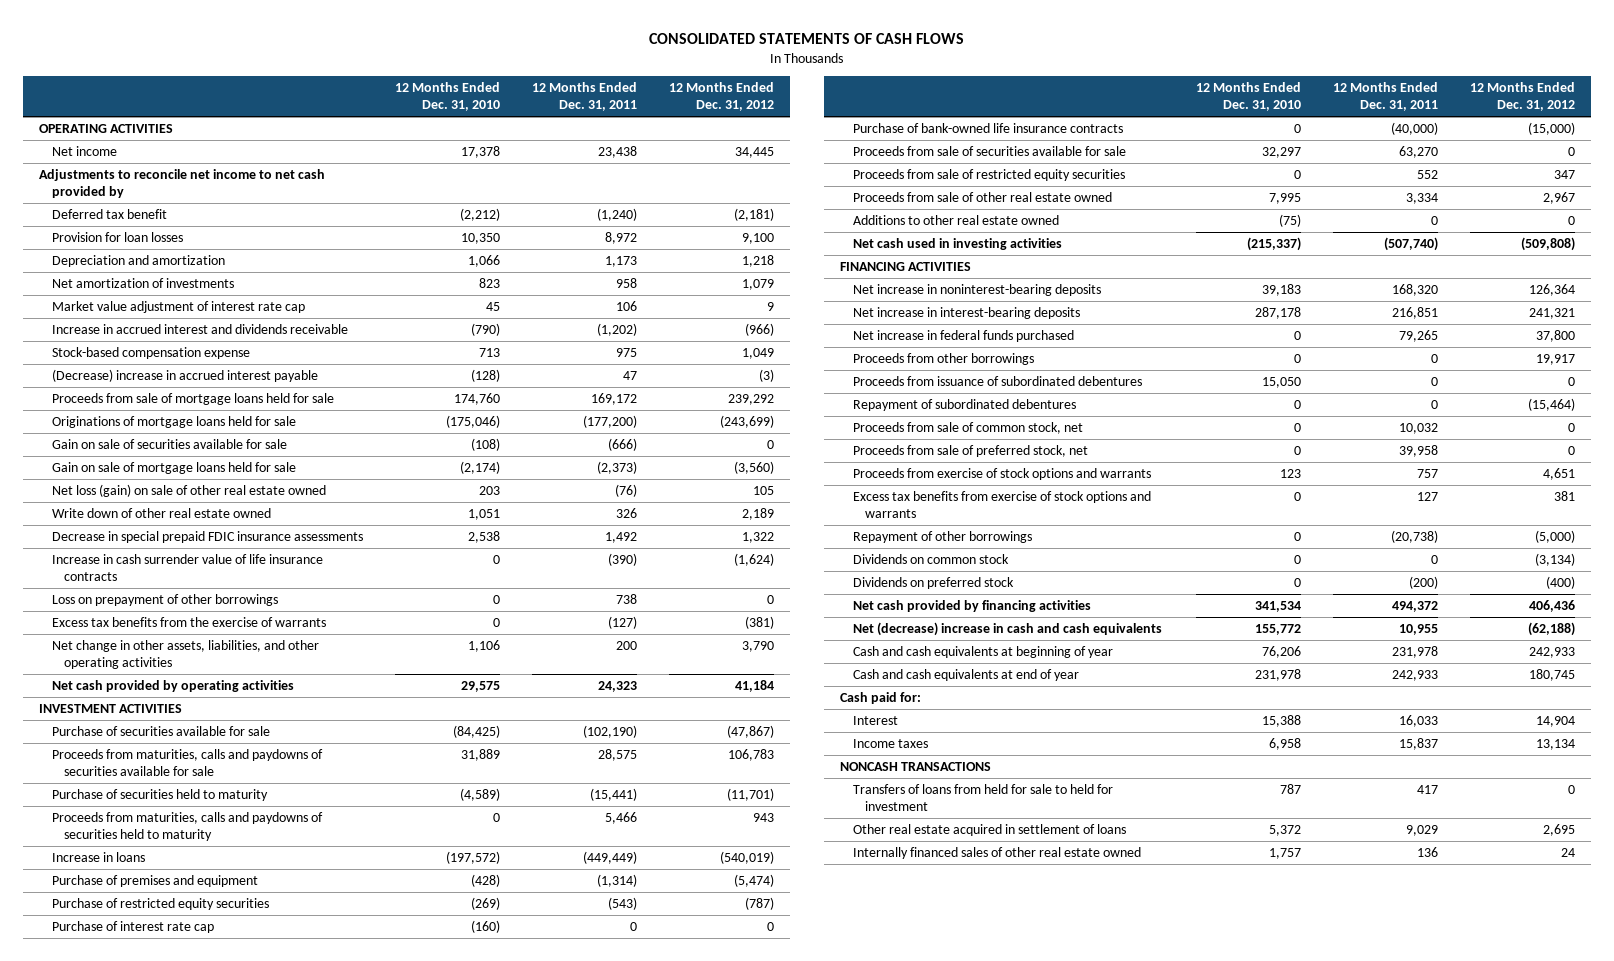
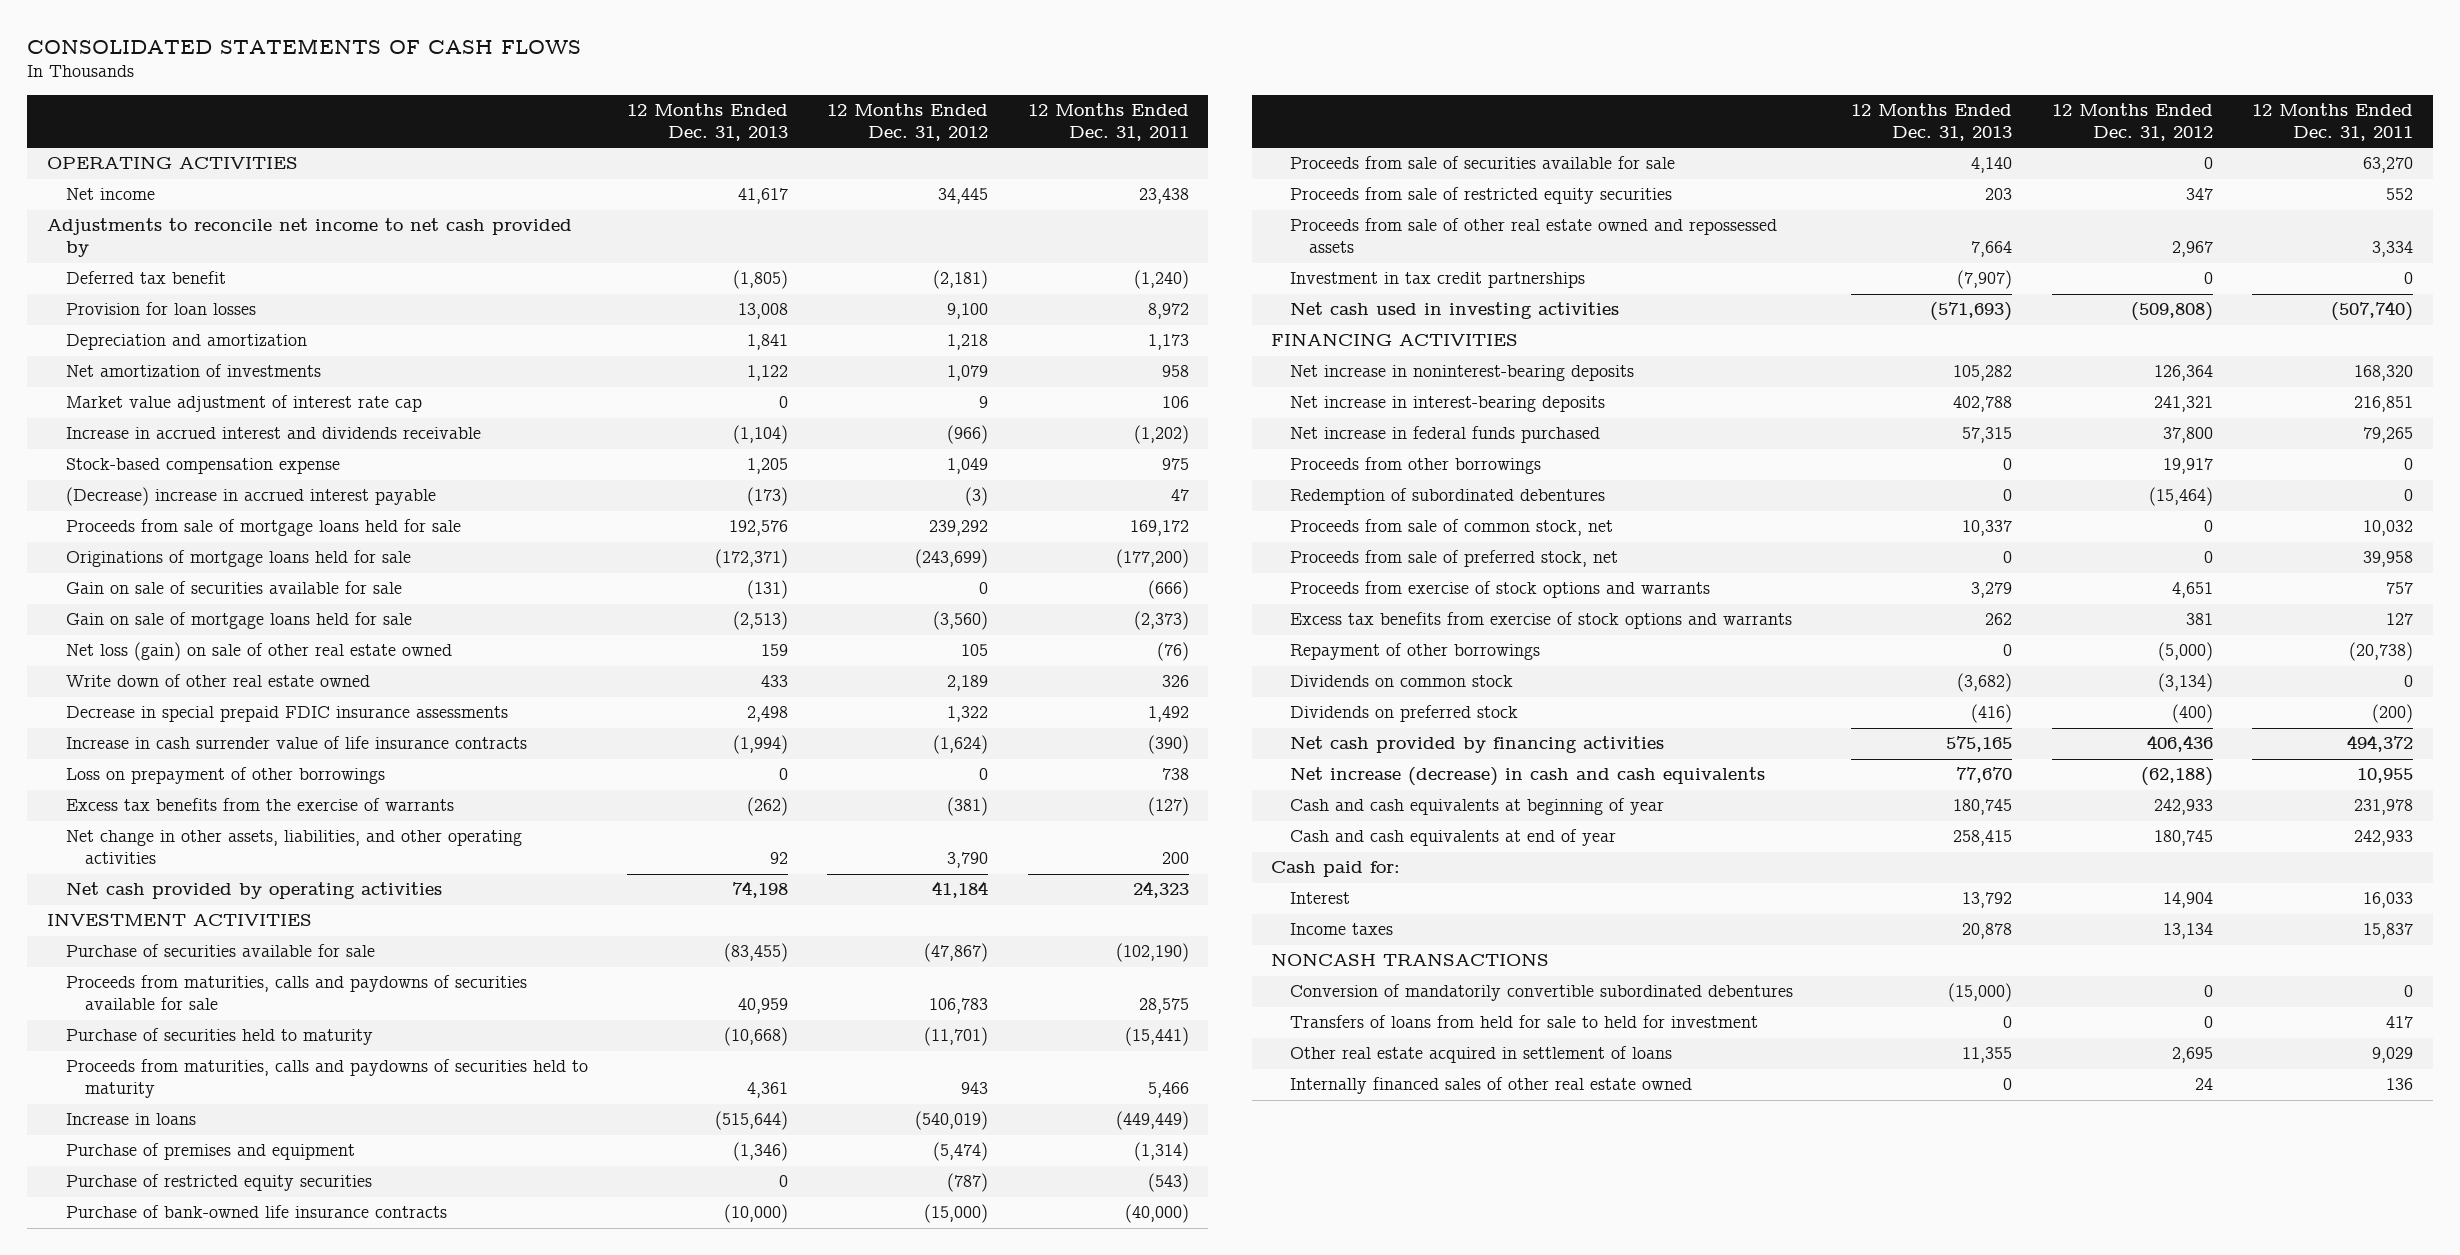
[394,82,500,111] 12 Months Ended Dec. 31, 2010 -> none
none -> [627,103,789,142] 12 Months Ended Dec. 31, 2013
[51,921,214,934] Purchase of interest rate cap -> none
[852,215,1059,226] Additions to other real estate owned -> none
[852,192,1112,203] Proceeds from sale of other real estate owned -> [1290,218,1778,254] Proceeds from sale of other real estate owned and repossessed assets
none -> [1290,272,1586,289] Investment in tax credit partnerships
[852,376,1142,387] Proceeds from issuance of subordinated debentures -> none
[852,399,1076,412] Repayment of subordinated debentures -> [1290,488,1606,506] Redemption of subordinated debentures
[852,622,1162,637] Net (decrease) increase in cash and cash equivalents -> [1290,767,1766,787] Net increase (decrease) in cash and cash equivalents
none -> [1290,984,1794,1002] Conversion of mandatorily convertible subordinated debentures

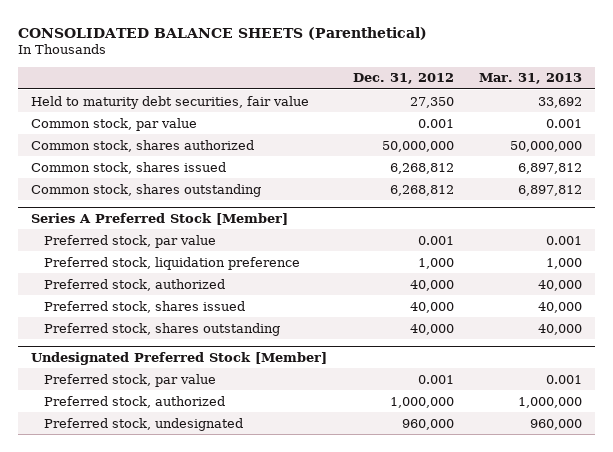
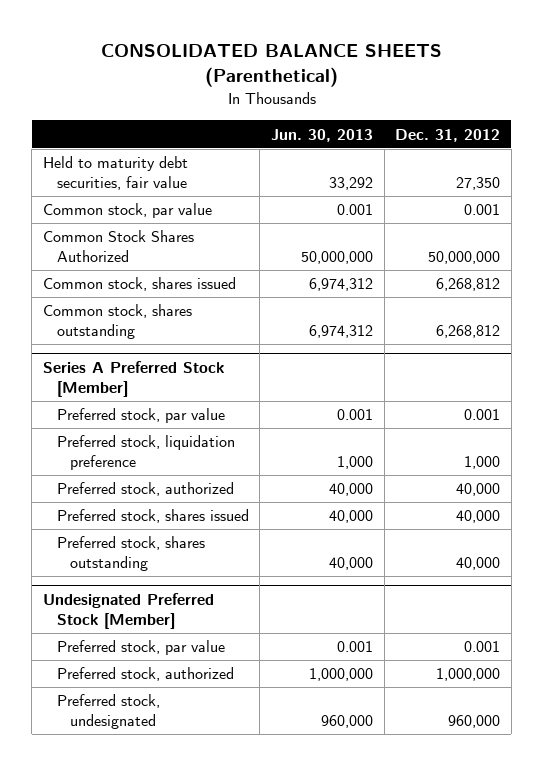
[478,73,582,85] Mar. 31, 2013 -> none
none -> [270,128,373,142] Jun. 30, 2013
[31,139,255,152] Common stock, shares authorized -> [42,230,194,263] Common Stock Shares Authorized

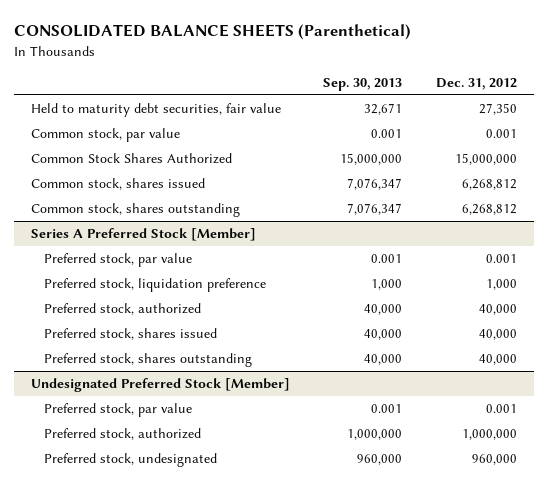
[270,128,373,142] Jun. 30, 2013 -> none
none -> [323,77,403,91] Sep. 30, 2013
[428,251,501,265] 50,000,000 -> [454,152,517,165] 15,000,000

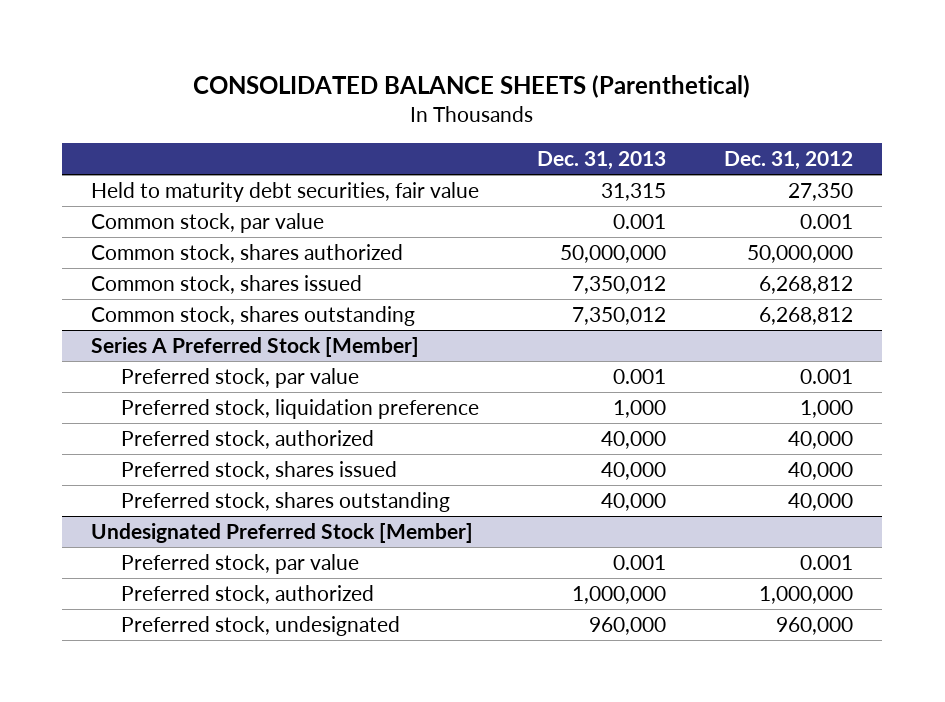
[323,77,403,91] Sep. 30, 2013 -> none
none -> [537,151,667,171] Dec. 31, 2013
[31,152,233,164] Common Stock Shares Authorized -> [91,244,404,264] Common stock, shares authorized
[454,152,517,165] 15,000,000 -> [747,245,854,264] 50,000,000

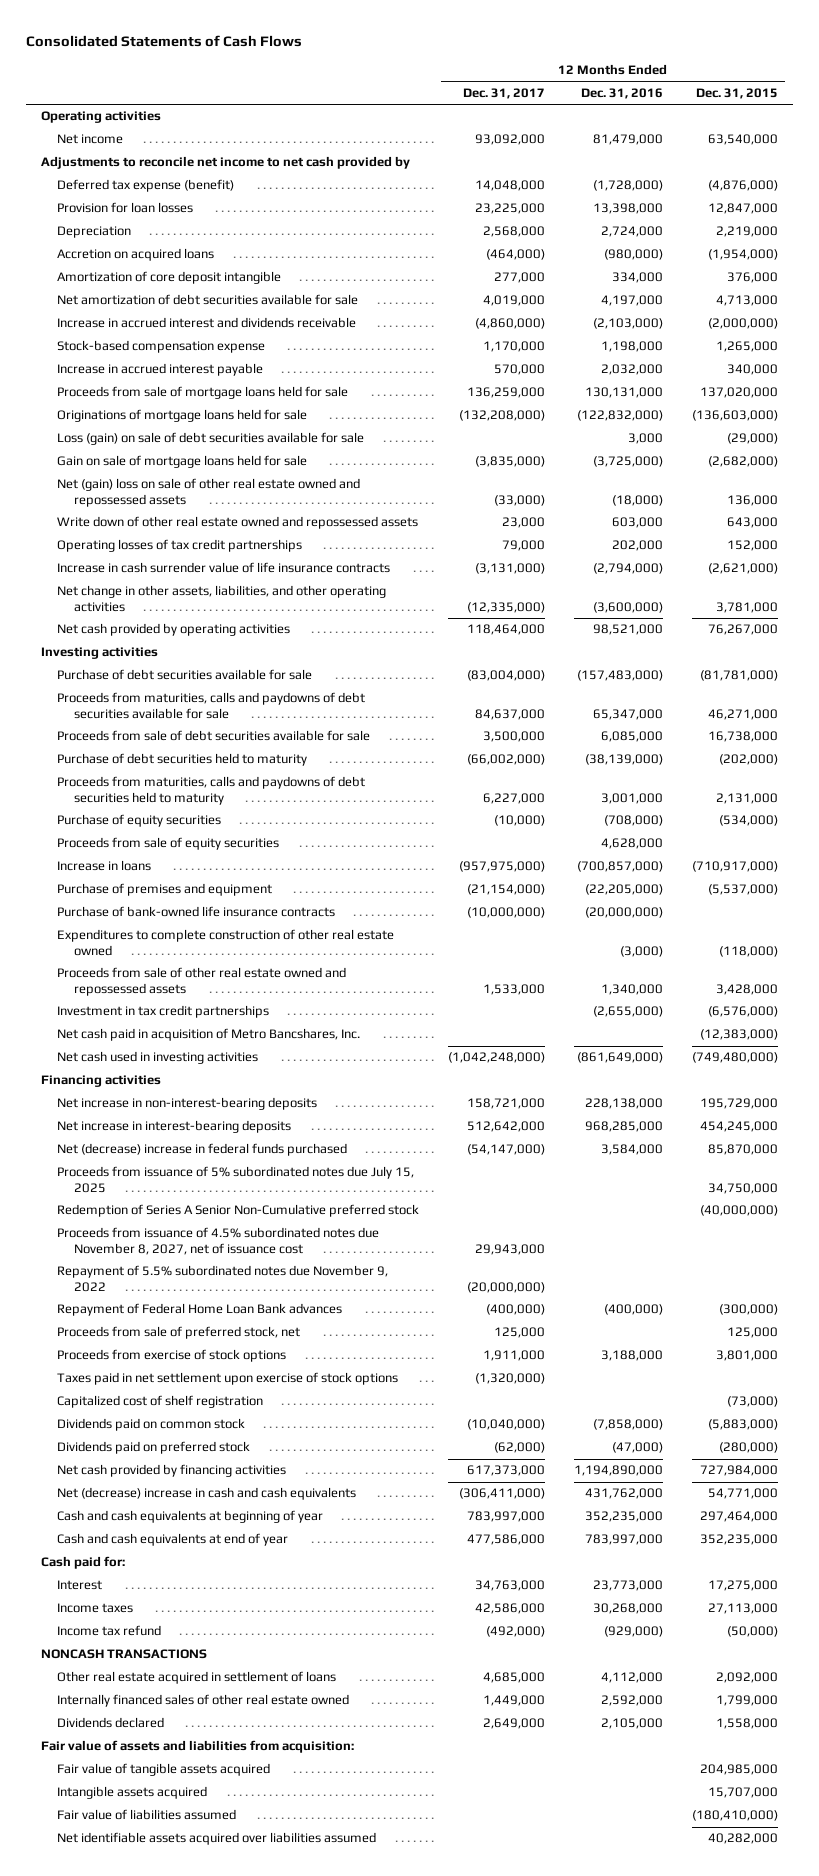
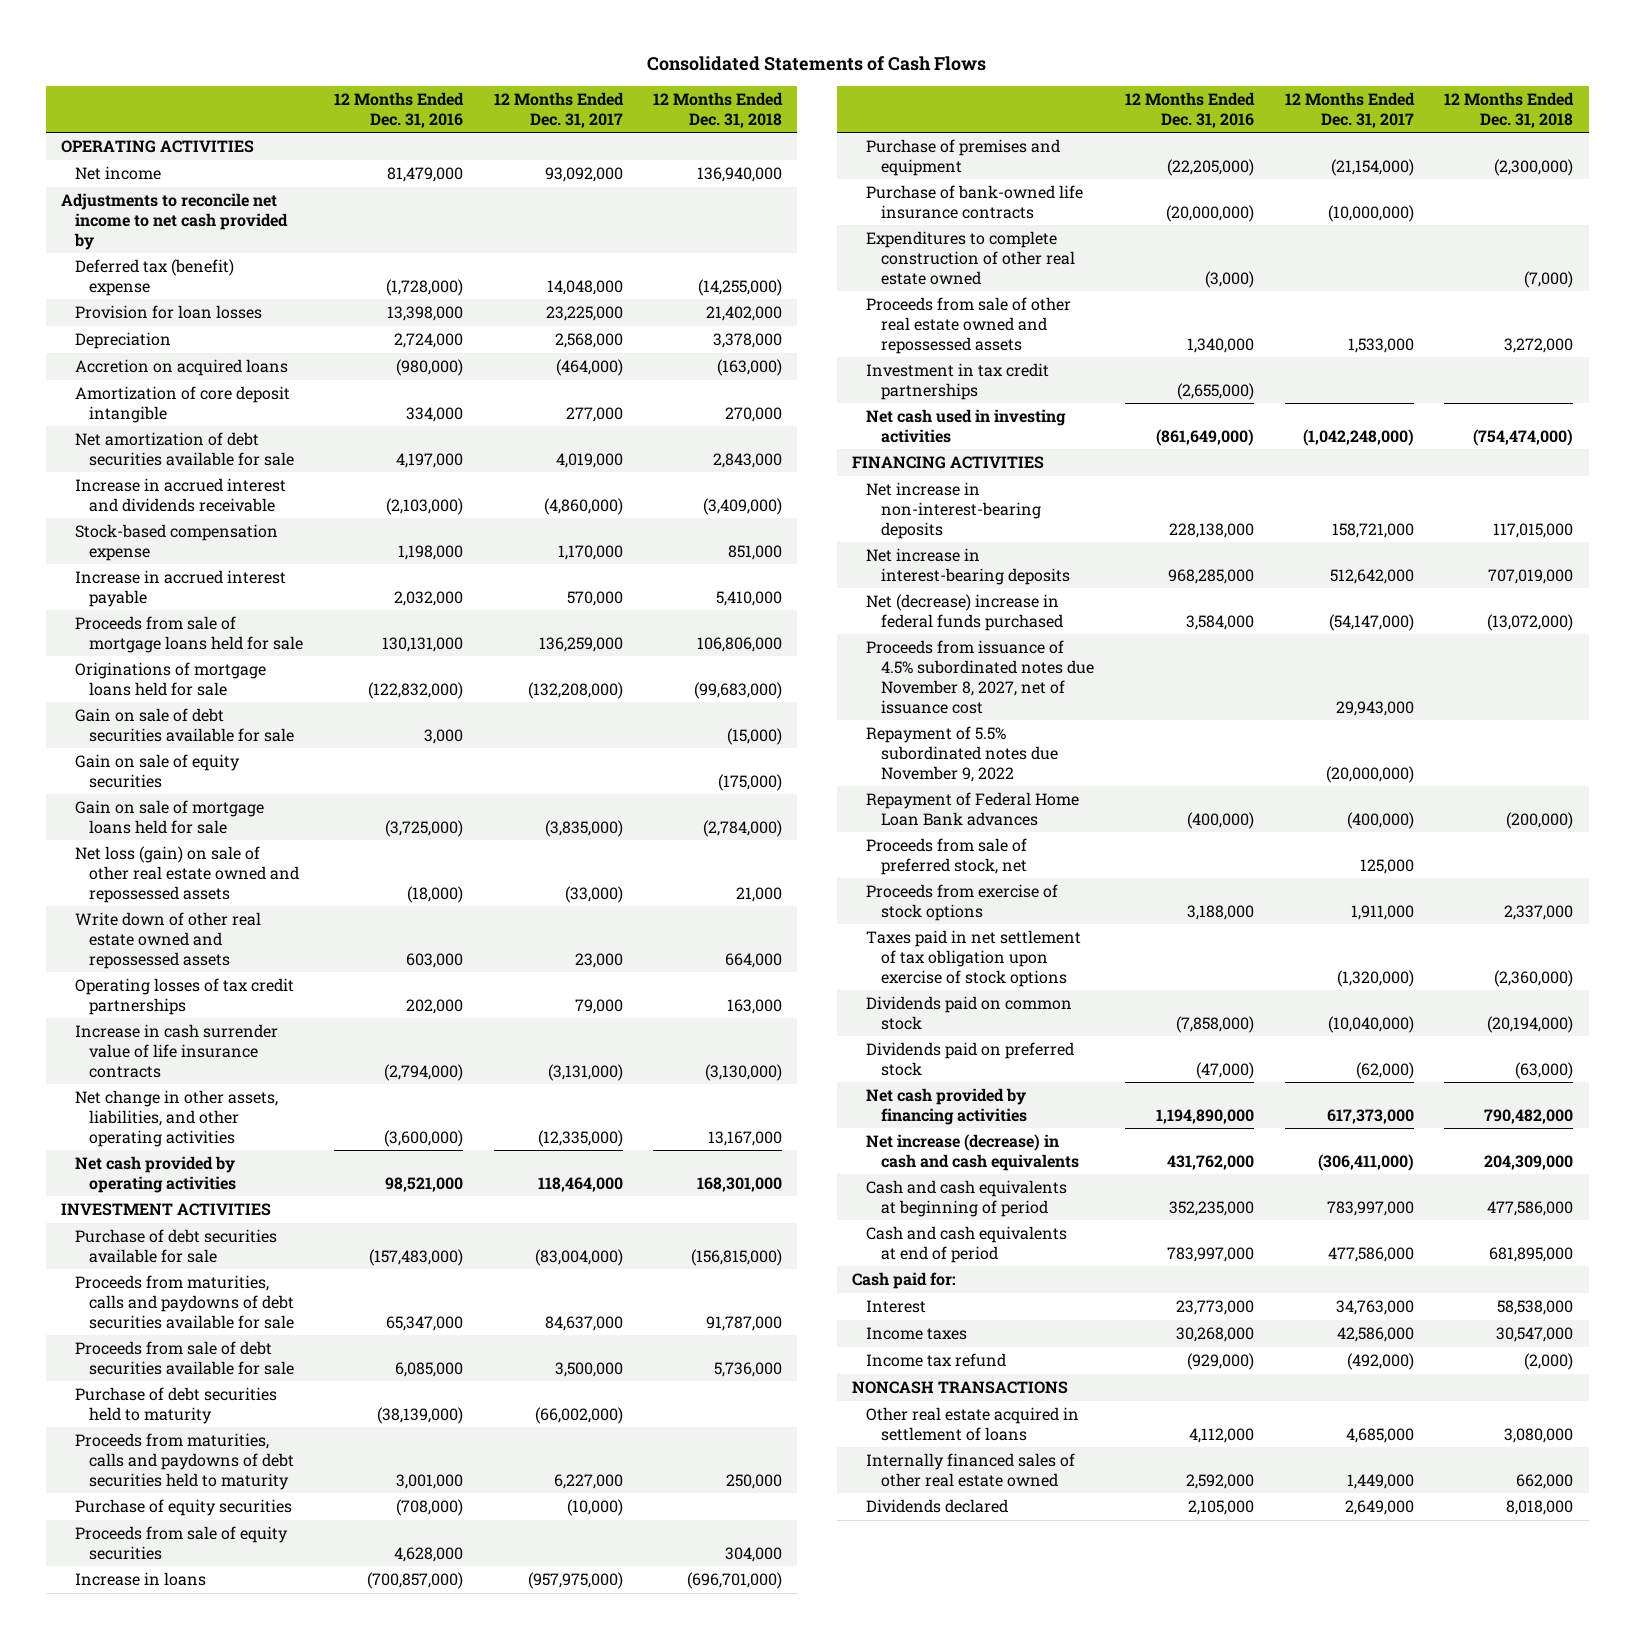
[696,88,779,100] Dec. 31, 2015 -> none
none -> [653,91,784,128] 12 Months Ended Dec. 31, 2018
[40,111,161,124] Operating activities -> [60,139,254,153] OPERATING ACTIVITIES
[57,179,235,193] Deferred tax expense (benefit) -> [75,258,235,296] Deferred tax (benefit) expense
[57,432,365,446] Loss (gain) on sale of debt securities available for sale -> [75,707,295,742] Gain on sale of debt securities available for sale
none -> [75,753,241,788] Gain on sale of equity securities
[57,478,361,507] Net (gain) loss on sale of other real estate owned and repossessed assets -> [75,845,300,903] Net loss (gain) on sale of other real estate owned and repossessed assets
[40,647,158,660] Investing activities -> [60,1202,271,1216] INVESTMENT ACTIVITIES
[57,1028,361,1042] Net cash paid in acquisition of Metro Bancshares, Inc. -> none
[40,1075,161,1088] Financing activities -> [852,455,1045,469] FINANCING ACTIVITIES
[57,1166,415,1193] Proceeds from issuance of 5% subordinated notes due July 15, 2025 -> none
[57,1204,420,1218] Redemption of Series A Senior Non-Cumulative preferred stock -> none
[57,1395,264,1409] Capitalized cost of shelf registration -> none
[57,1372,399,1386] Taxes paid in net settlement upon exercise of stock options -> [866,929,1082,987] Taxes paid in net settlement of tax obligation upon exercise of stock options
[57,1487,357,1501] Net (decrease) increase in cash and cash equivalents -> [866,1133,1079,1171] Net increase (decrease) in cash and cash equivalents
[57,1510,324,1524] Cash and cash equivalents at beginning of year -> [866,1179,1068,1217] Cash and cash equivalents at beginning of period
[57,1533,289,1547] Cash and cash equivalents at end of year -> [866,1225,1068,1263] Cash and cash equivalents at end of period
[40,1740,354,1754] Fair value of assets and liabilities from acquisition: -> none
[57,1763,271,1777] Fair value of tangible assets acquired -> none
[57,1786,208,1800] Intangible assets acquired -> none
[57,1809,237,1821] Fair value of liabilities assumed -> none
[57,1832,377,1846] Net identifiable assets acquired over liabilities assumed -> none

